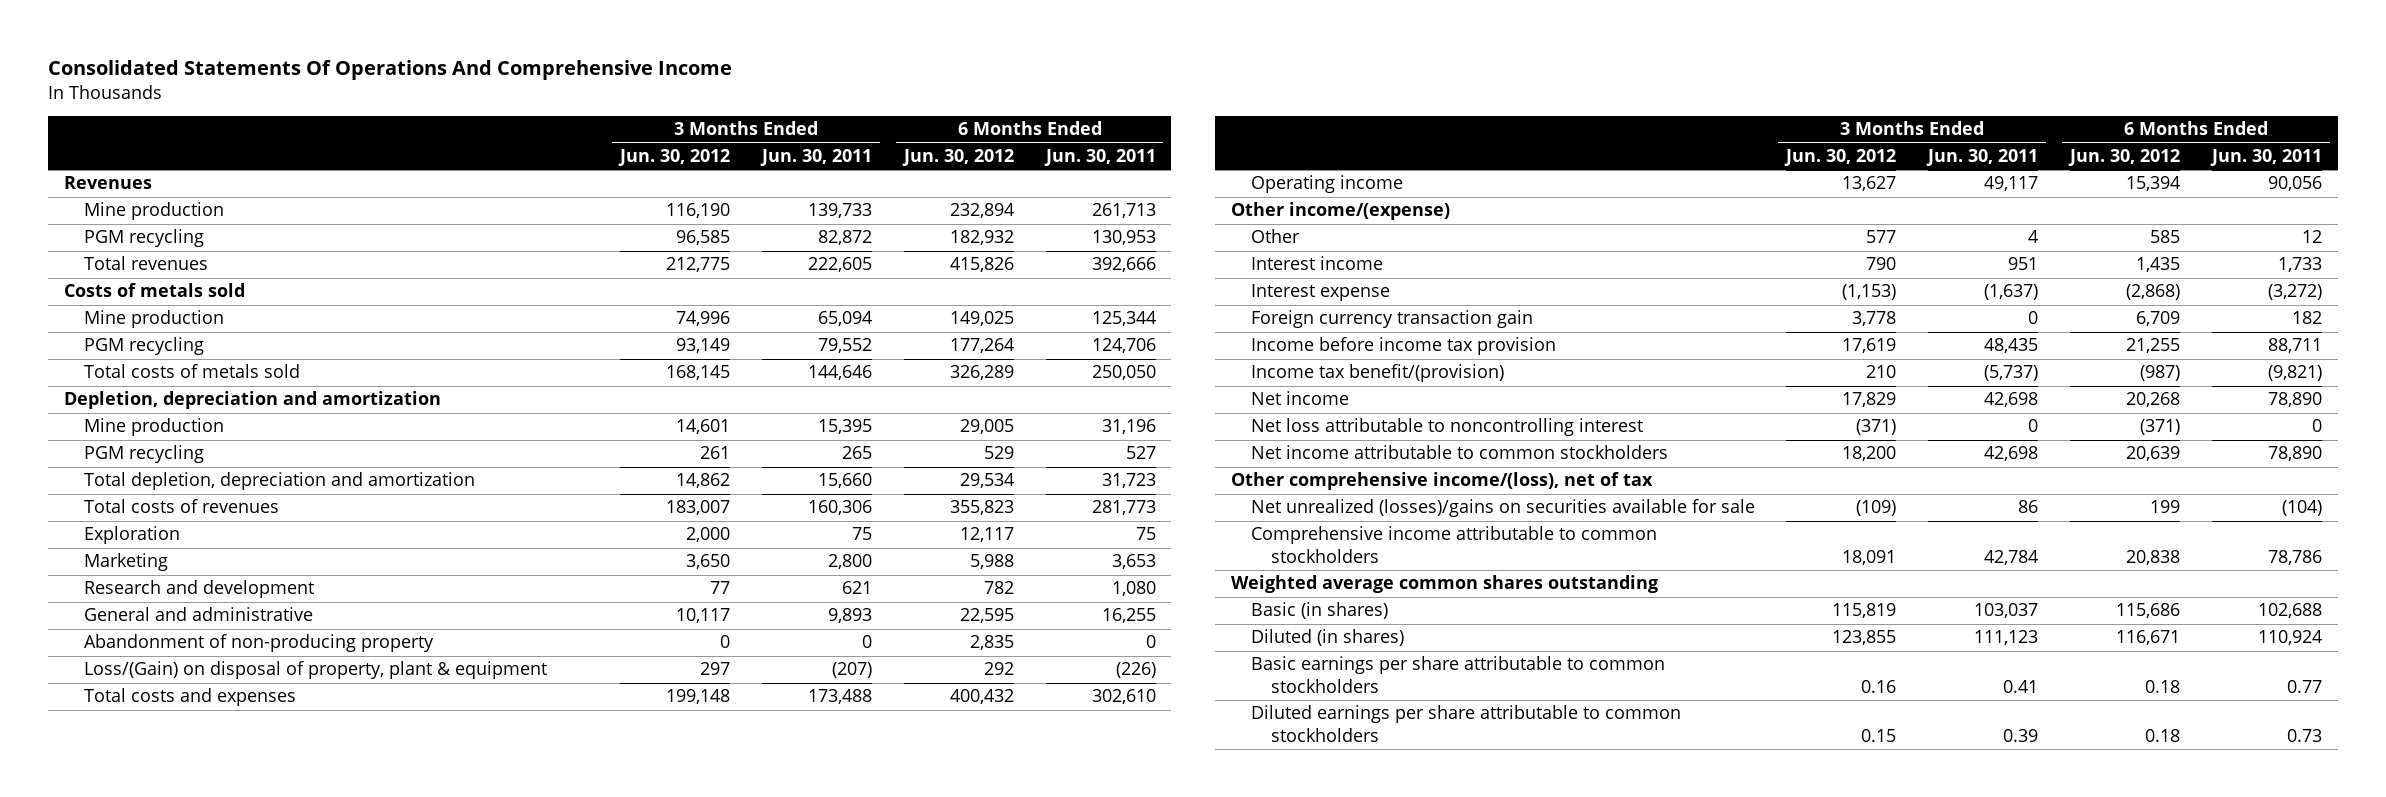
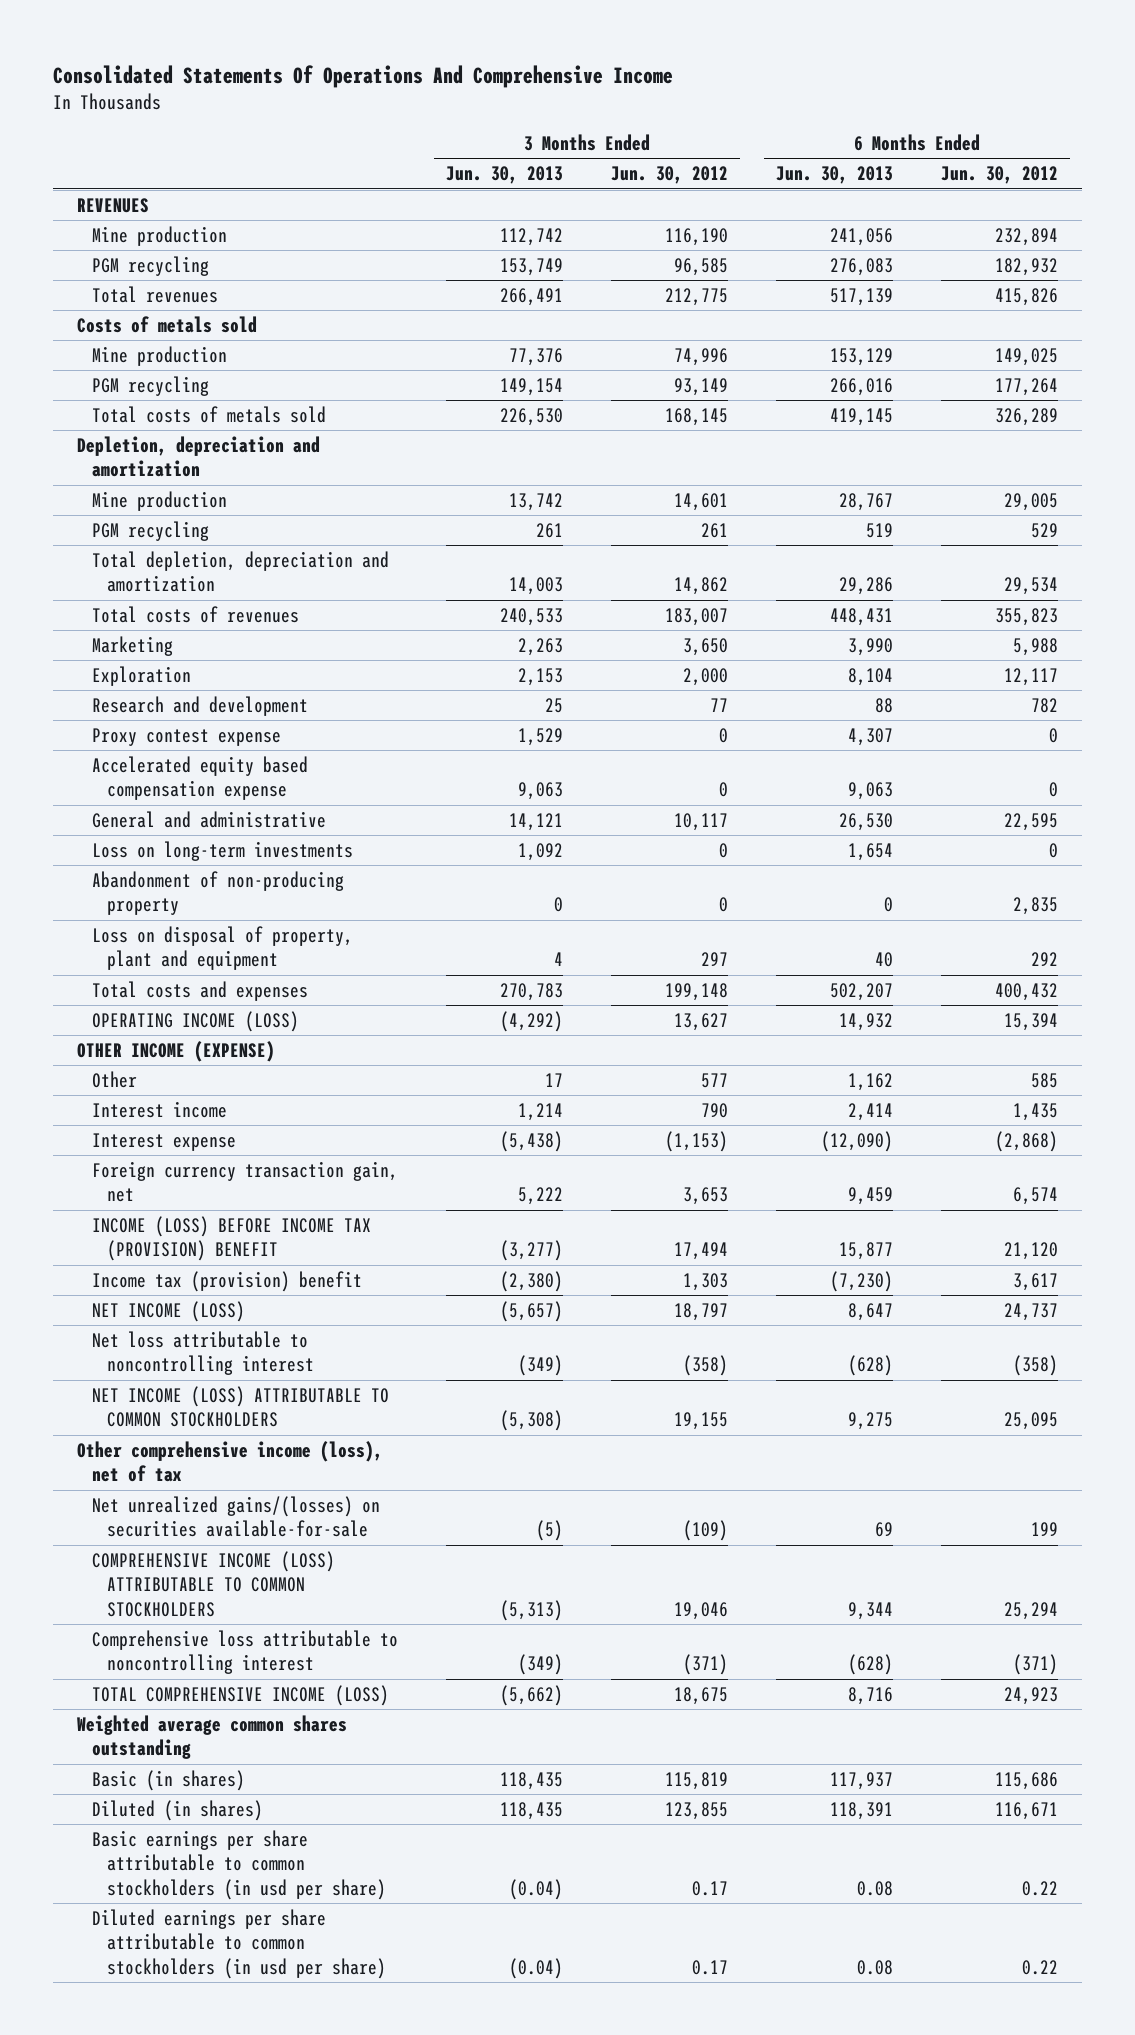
[759,148,872,166] Jun. 30, 2011 -> none
[1043,148,1156,166] Jun. 30, 2011 -> none
none -> [446,166,564,185] Jun. 30, 2013
none -> [776,166,894,185] Jun. 30, 2013
[64,176,153,190] Revenues -> [77,197,150,213] REVENUES
[84,526,181,545] Exploration -> [92,665,192,686] Exploration
none -> [92,727,282,746] Proxy contest expense
none -> [92,755,309,801] Accelerated equity based compensation expense
none -> [92,840,354,861] Loss on long-term investments
[84,661,548,680] Loss/(Gain) on disposal of property, plant & equipment -> [92,925,354,971] Loss on disposal of property, plant and equipment
[1250,175,1403,194] Operating income -> [92,1010,300,1032] OPERATING INCOME (LOSS)
[1230,202,1450,221] Other income/(expense) -> [77,1040,276,1062] OTHER INCOME (EXPENSE)
[1250,310,1533,329] Foreign currency transaction gain -> [92,1160,399,1203] Foreign currency transaction gain, net
[1852,311,1897,327] 3,778 -> [683,1187,729,1206] 3,653
[2135,311,2180,327] 6,709 -> [1013,1187,1059,1206] 6,574
[1250,337,1556,356] Income before income tax provision -> [92,1215,372,1262] INCOME (LOSS) BEFORE INCOME TAX (PROVISION) BENEFIT
[1842,338,1897,354] 17,619 -> [674,1242,729,1261] 17,494
[2125,338,2180,354] 21,255 -> [1004,1242,1059,1261] 21,120
[1250,364,1504,383] Income tax benefit/(provision) -> [92,1270,363,1292] Income tax (provision) benefit
[1866,365,1897,379] 210 -> [683,1272,729,1291] 1,303
[2139,365,2180,382] (987) -> [1013,1272,1059,1291] 3,617
[1250,391,1349,406] Net income -> [92,1300,246,1322] NET INCOME (LOSS)
[1842,392,1897,408] 17,829 -> [674,1302,729,1321] 18,797
[2125,392,2180,408] 20,268 -> [1004,1302,1059,1321] 24,737
[1856,419,1897,436] (371) -> [683,1355,729,1377] (358)
[2139,419,2180,436] (371) -> [1013,1355,1059,1377] (358)
[1250,445,1668,460] Net income attributable to common stockholders -> [92,1385,390,1428] NET INCOME (LOSS) ATTRIBUTABLE TO COMMON STOCKHOLDERS
[1842,446,1897,462] 18,200 -> [674,1412,729,1431] 19,155
[2125,446,2180,462] 20,639 -> [1004,1412,1059,1431] 25,095
[1230,472,1653,491] Other comprehensive income/(loss), net of tax -> [77,1440,384,1483] Other comprehensive income (loss), net of tax
[1250,499,1755,518] Net unrealized (losses)/gains on securities available for sale -> [92,1495,381,1538] Net unrealized gains/(losses) on securities available-for-sale
[1250,526,1657,563] Comprehensive income attributable to common stockholders -> [92,1550,336,1617] COMPREHENSIVE INCOME (LOSS) ATTRIBUTABLE TO COMMON STOCKHOLDERS
[1842,549,1897,565] 18,091 -> [674,1601,729,1620] 19,046
[2125,549,2180,565] 20,838 -> [1004,1601,1059,1620] 25,294
none -> [92,1629,399,1675] Comprehensive loss attributable to noncontrolling interest
none -> [92,1684,390,1706] TOTAL COMPREHENSIVE INCOME (LOSS)
[1250,656,1665,693] Basic earnings per share attributable to common stockholders -> [92,1829,386,1900] Basic earnings per share attributable to common stockholders (in usd per share)
[1861,679,1897,693] 0.16 -> [692,1880,729,1896] 0.17
[2144,679,2180,693] 0.18 -> [1022,1880,1059,1896] 0.22
[1250,705,1681,742] Diluted earnings per share attributable to common stockholders -> [92,1908,386,1979] Diluted earnings per share attributable to common stockholders (in usd per share)
[1861,728,1897,742] 0.15 -> [692,1959,729,1975] 0.17
[2144,728,2180,742] 0.18 -> [1022,1959,1059,1975] 0.22

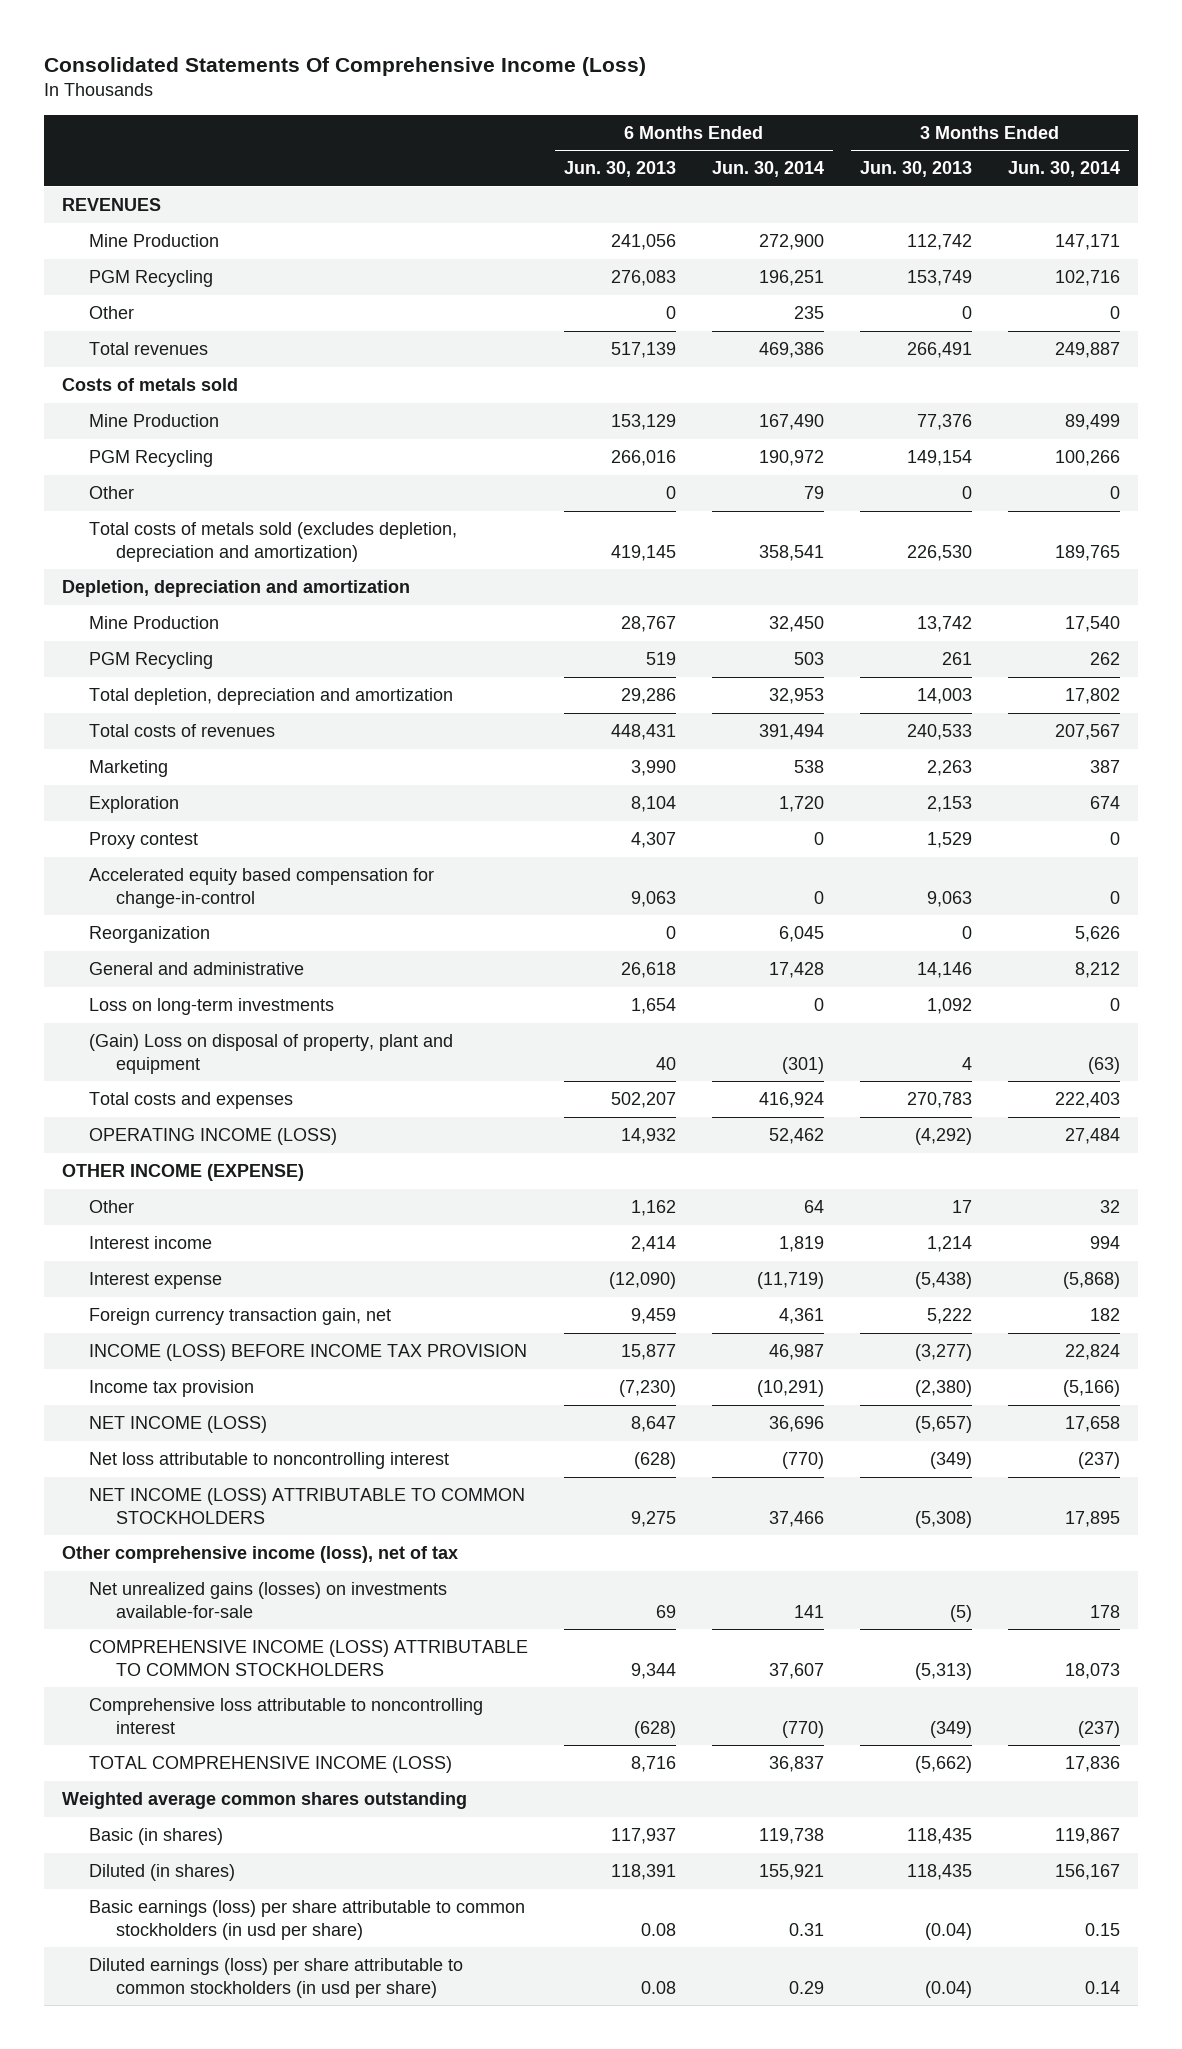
[53,65,674,89] Consolidated Statements Of Operations And Comprehensive Income -> [43,56,646,76] Consolidated Statements Of Comprehensive Income (Loss)
[611,166,729,185] Jun. 30, 2012 -> none
[941,166,1059,185] Jun. 30, 2012 -> none
none -> [711,161,824,178] Jun. 30, 2014
none -> [1008,161,1121,178] Jun. 30, 2014
[92,225,228,246] Mine production -> [88,234,219,248] Mine Production
[92,255,210,276] PGM recycling -> [88,270,213,288] PGM Recycling
none -> [88,306,134,320] Other
[92,345,228,366] Mine production -> [88,414,219,428] Mine Production
[92,375,210,396] PGM recycling -> [88,450,213,468] PGM Recycling
none -> [88,486,134,500] Other
[92,405,327,423] Total costs of metals sold -> [88,522,457,562] Total costs of metals sold (excludes depletion, depreciation and amortization)
[92,490,228,511] Mine production -> [88,616,219,630] Mine Production
[92,520,210,541] PGM recycling -> [88,652,213,670] PGM Recycling
[92,695,309,716] Research and development -> none
[92,727,282,746] Proxy contest expense -> [88,832,198,850] Proxy contest
[92,755,309,801] Accelerated equity based compensation expense -> [88,868,434,908] Accelerated equity based compensation for change-in-control
none -> [88,926,210,944] Reorganization
[509,812,564,831] 14,121 -> [917,962,973,979] 14,146
[839,812,894,831] 26,530 -> [620,962,676,979] 26,618
[92,870,345,916] Abandonment of non-producing property -> none
[92,925,354,971] Loss on disposal of property, plant and equipment -> [88,1034,453,1074] (Gain) Loss on disposal of property, plant and equipment
[92,1215,372,1262] INCOME (LOSS) BEFORE INCOME TAX (PROVISION) BENEFIT -> [88,1344,527,1362] INCOME (LOSS) BEFORE INCOME TAX PROVISION
[92,1270,363,1292] Income tax (provision) benefit -> [88,1380,254,1398] Income tax provision
[92,1495,381,1538] Net unrealized gains/(losses) on securities available-for-sale -> [88,1582,447,1618] Net unrealized gains (losses) on investments available-for-sale
[92,1829,386,1900] Basic earnings per share attributable to common stockholders (in usd per share) -> [88,1900,525,1940] Basic earnings (loss) per share attributable to common stockholders (in usd per share)
[92,1908,386,1979] Diluted earnings per share attributable to common stockholders (in usd per share) -> [88,1958,463,1998] Diluted earnings (loss) per share attributable to common stockholders (in usd per share)

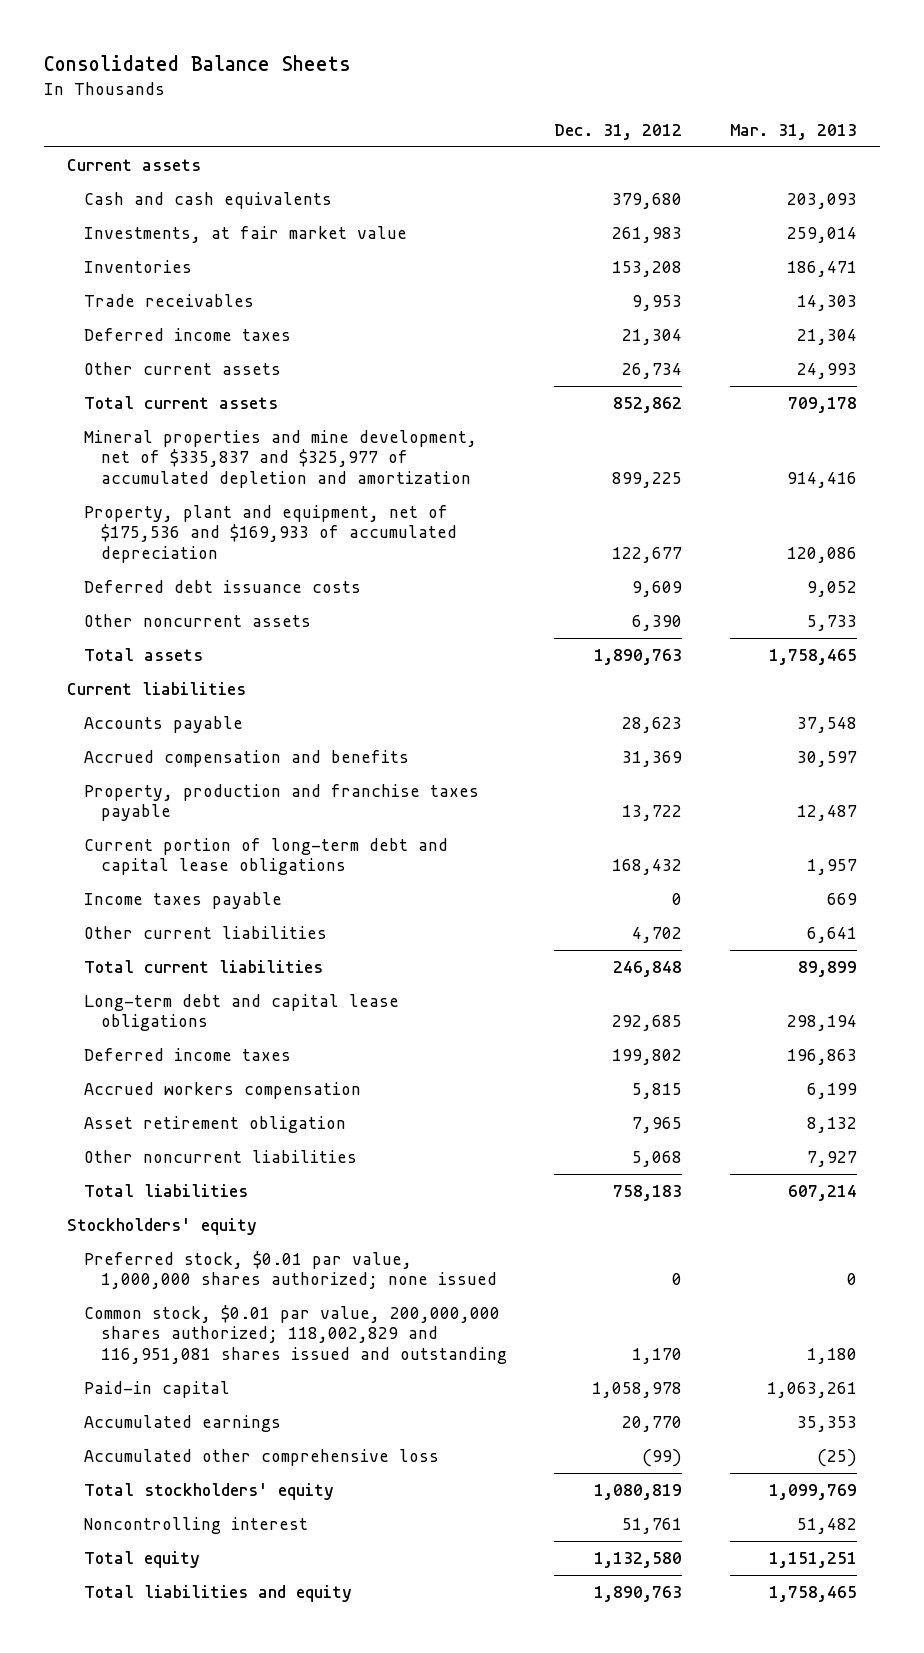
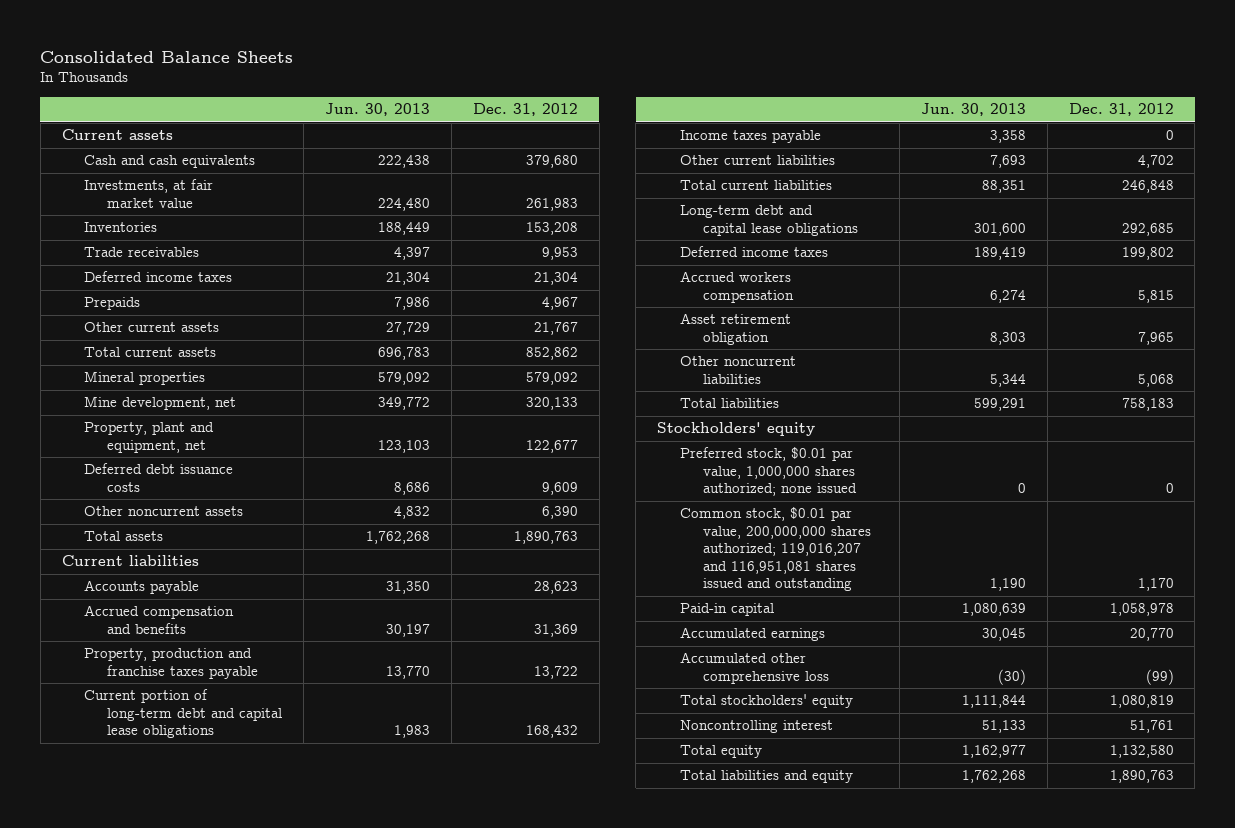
[729,123,857,140] Mar. 31, 2013 -> none
none -> [325,103,431,117] Jun. 30, 2013
none -> [84,297,141,311] Prepaids
[622,363,683,380] 26,734 -> [533,322,578,336] 21,767
[83,430,477,488] Mineral properties and mine development, net of $335,837 and $325,977 of accumulated depletion and amortization -> none
none -> [84,371,206,386] Mineral properties
none -> [84,396,237,411] Mine development, net
[83,505,457,563] Property, plant and equipment, net of $175,536 and $169,933 of accumulated depreciation -> [84,422,215,453] Property, plant and equipment, net
[83,1305,507,1364] Common stock, $0.01 par value, 200,000,000 shares authorized; 118,002,829 and 116,951,081 shares issued and outstanding -> [680,507,871,592] Common stock, $0.01 par value, 200,000,000 shares authorized; 119,016,207 and 116,951,081 shares issued and outstanding

